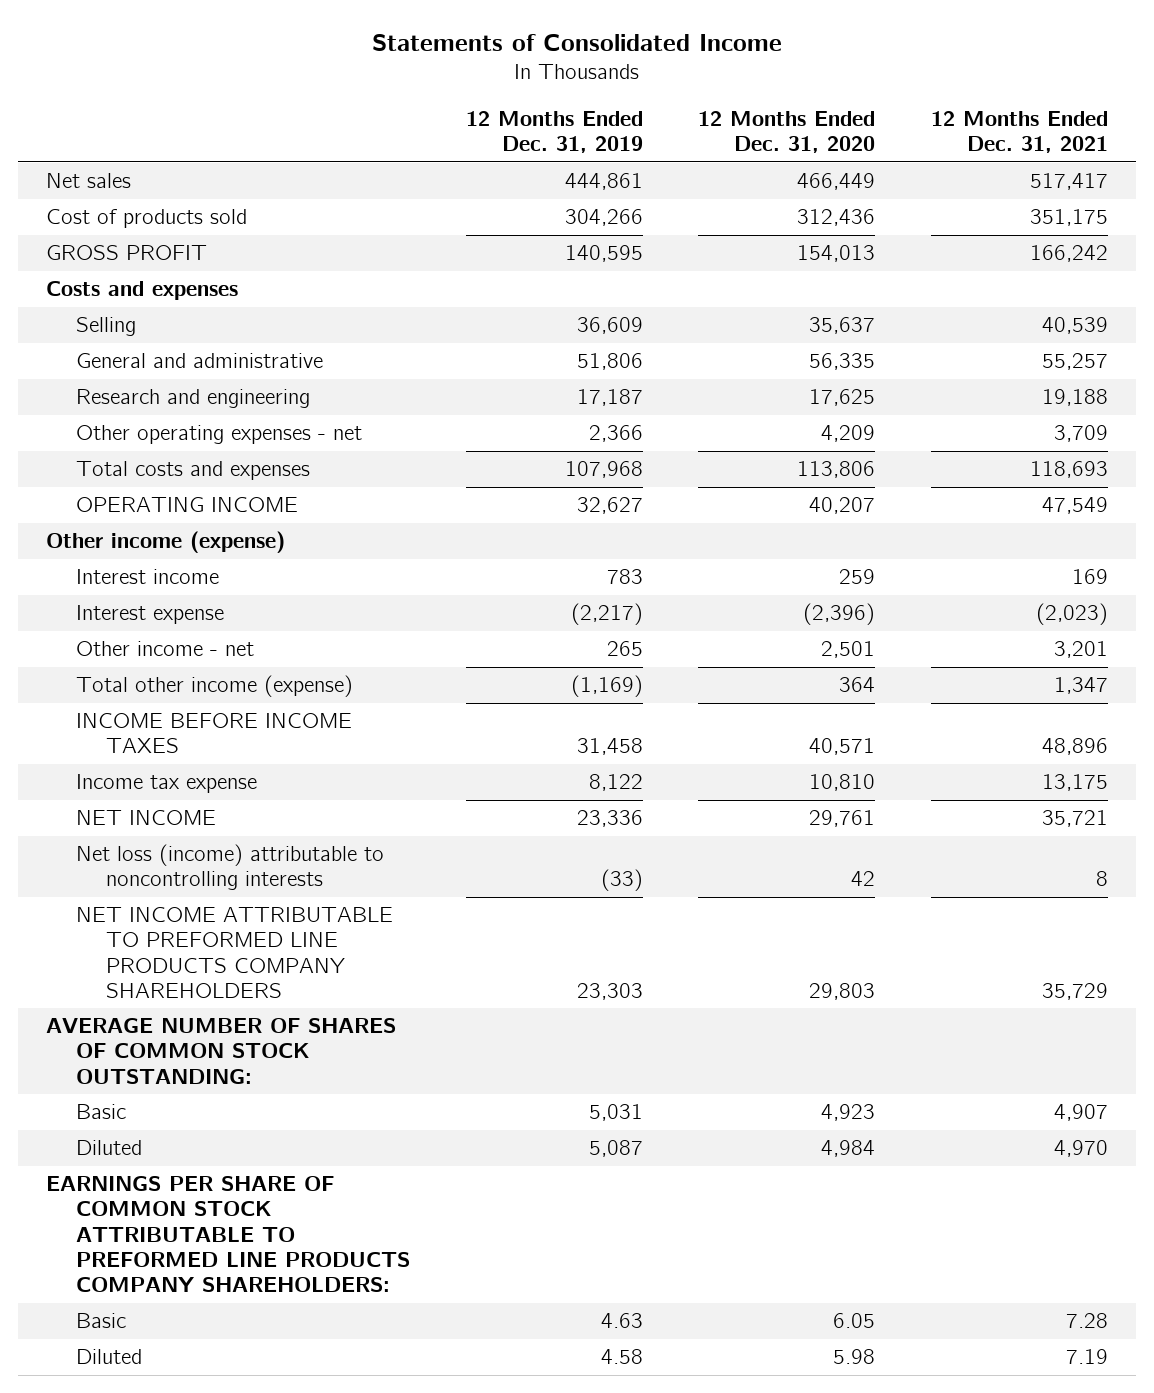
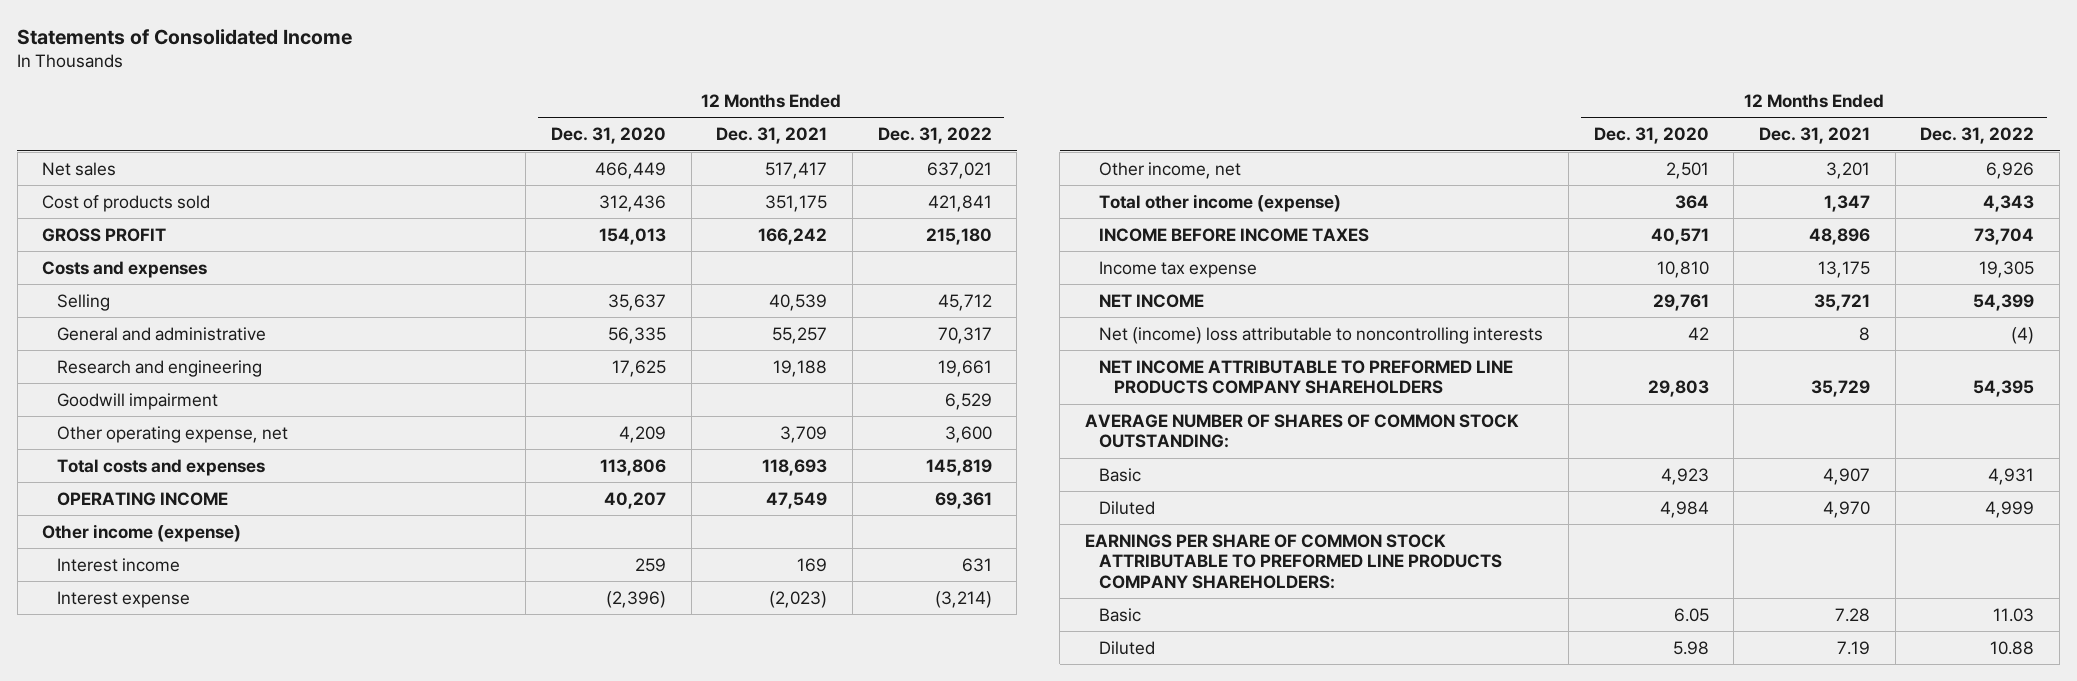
[465,111,643,154] 12 Months Ended Dec. 31, 2019 -> none
none -> [877,127,992,145] Dec. 31, 2022
none -> [56,392,218,410] Goodwill impairment
[75,425,362,445] Other operating expenses - net -> [56,425,288,443] Other operating expense, net
[75,641,254,657] Other income - net -> [1099,161,1242,179] Other income, net
[75,844,384,891] Net loss (income) attributable to noncontrolling interests -> [1099,326,1544,344] Net (income) loss attributable to noncontrolling interests

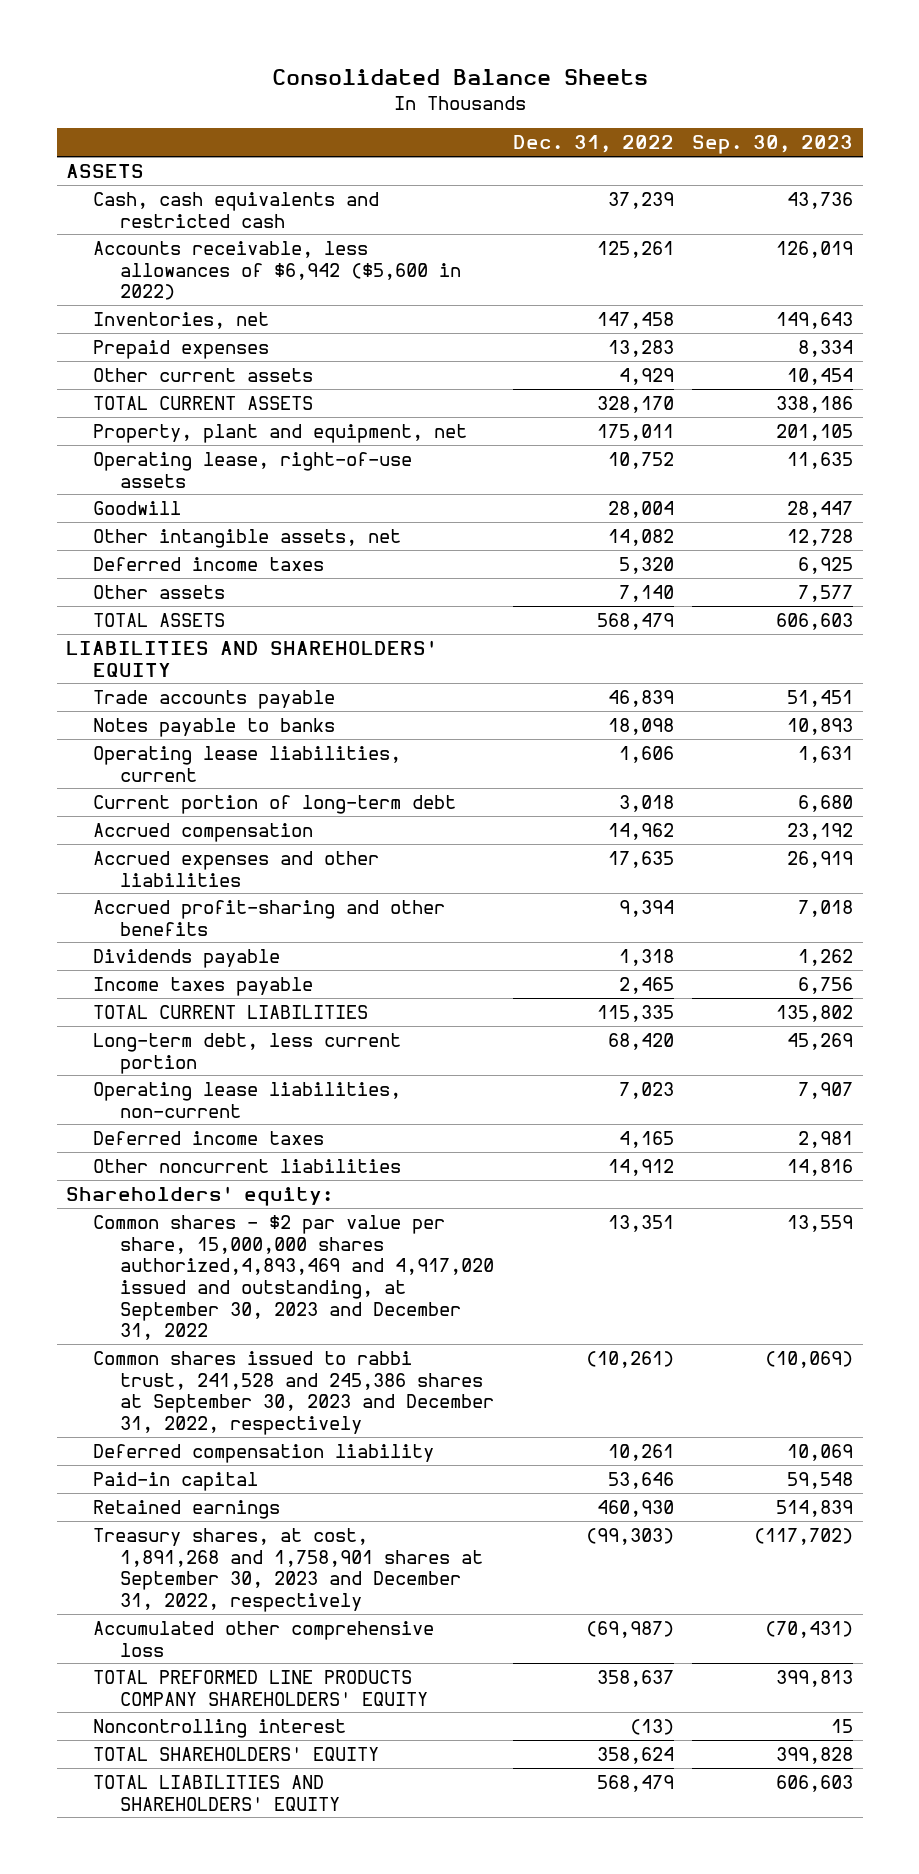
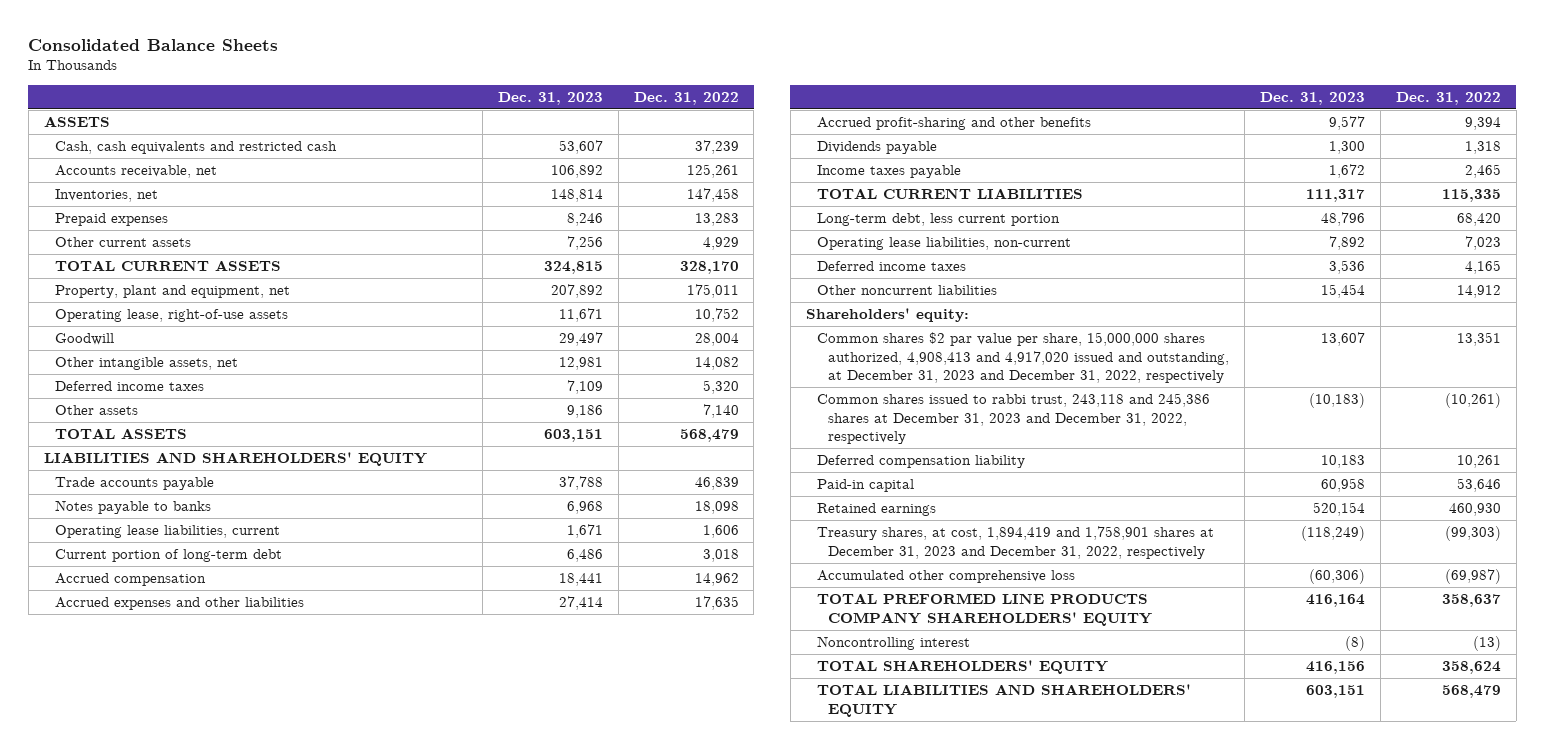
[692,135,854,155] Sep. 30, 2023 -> none
none -> [497,91,603,105] Dec. 31, 2023
[93,240,462,301] Accounts receivable, less allowances of $6,942 ($5,600 in 2022) -> [54,165,217,179] Accounts receivable, net
[93,1214,495,1341] Common shares - $2 par value per share, 15,000,000 shares authorized,4,893,469 and 4,917,020 issued and outstanding, at September 30, 2023 and December 31, 2022 -> [816,332,1229,384] Common shares $2 par value per share, 15,000,000 shares authorized, 4,908,413 and 4,917,020 issued and outstanding, at December 31, 2023 and December 31, 2022, respectively
[93,1350,495,1435] Common shares issued to rabbi trust, 241,528 and 245,386 shares at September 30, 2023 and December 31, 2022, respectively -> [816,393,1210,445] Common shares issued to rabbi trust, 243,118 and 245,386 shares at December 31, 2023 and December 31, 2022, respectively
[93,1527,484,1612] Treasury shares, at cost, 1,891,268 and 1,758,901 shares at September 30, 2023 and December 31, 2022, respectively -> [816,526,1214,559] Treasury shares, at cost, 1,894,419 and 1,758,901 shares at December 31, 2023 and December 31, 2022, respectively

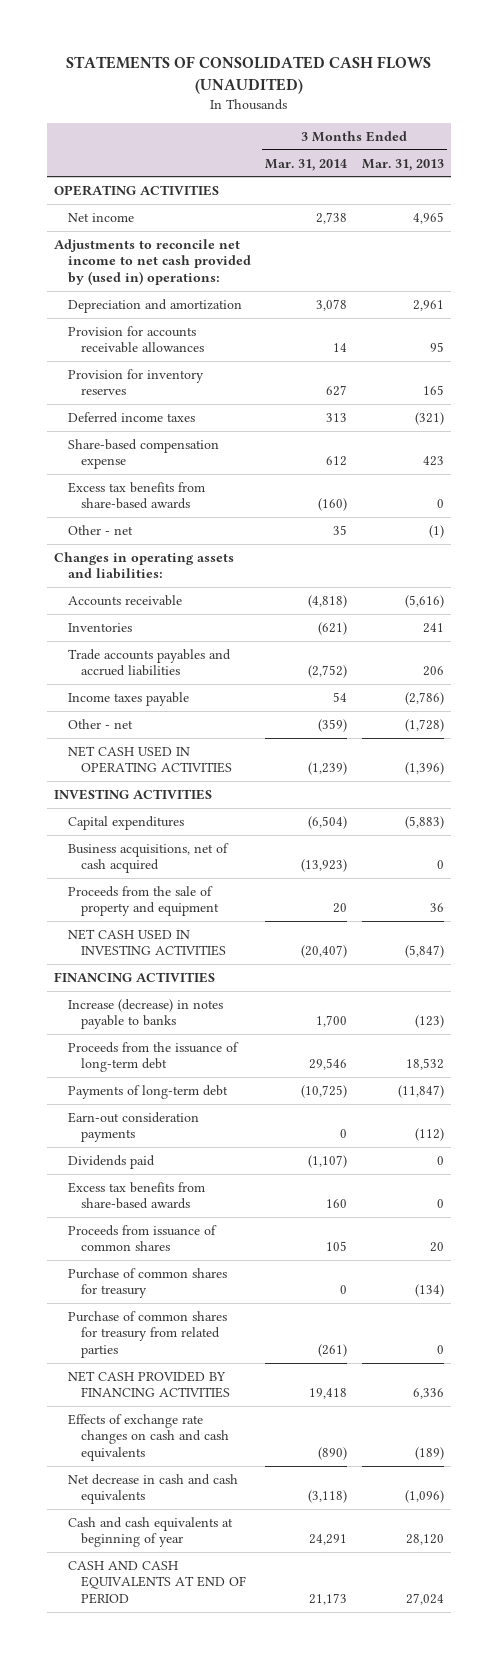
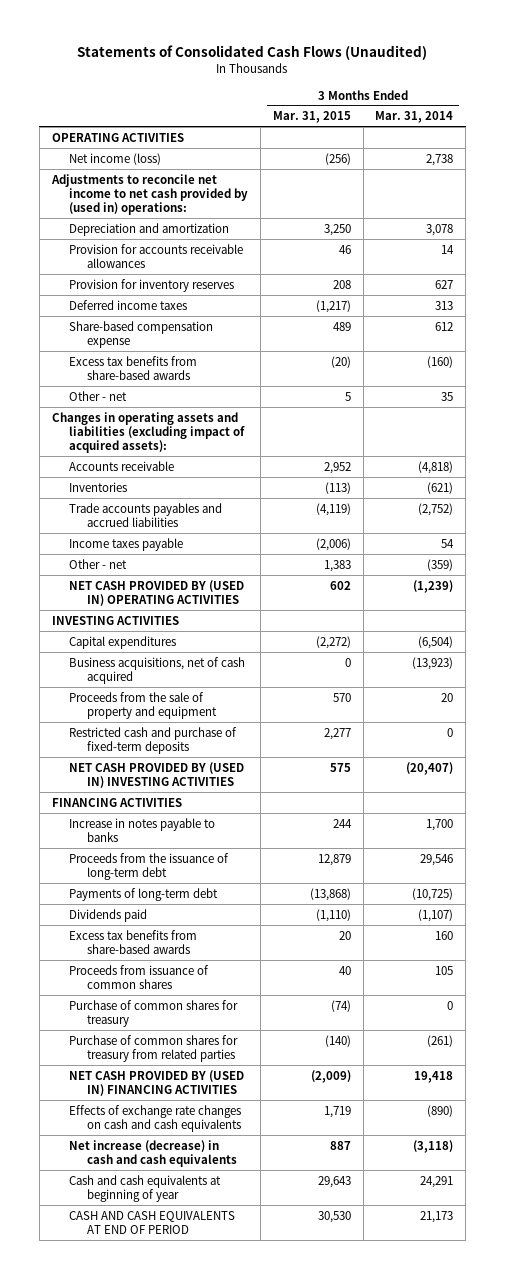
[65,56,431,95] STATEMENTS OF CONSOLIDATED CASH FLOWS (UNAUDITED) -> [77,45,428,61] Statements of Consolidated Cash Flows (Unaudited)
[361,158,444,171] Mar. 31, 2013 -> none
none -> [272,111,351,124] Mar. 31, 2015
[67,212,134,222] Net income -> [69,152,162,165] Net income (loss)
[53,551,234,580] Changes in operating assets and liabilities: -> [51,411,246,453] Changes in operating assets and liabilities (excluding impact of acquired assets):
[67,745,233,774] NET CASH USED IN OPERATING ACTIVITIES -> [69,579,245,606] NET CASH PROVIDED BY (USED IN) OPERATING ACTIVITIES
none -> [69,726,238,754] Restricted cash and purchase of fixed-term deposits
[67,928,227,957] NET CASH USED IN INVESTING ACTIVITIES -> [69,761,245,788] NET CASH PROVIDED BY (USED IN) INVESTING ACTIVITIES
[67,998,223,1030] Increase (decrease) in notes payable to banks -> [69,817,216,842] Increase in notes payable to banks
[67,1111,199,1143] Earn-out consideration payments -> none
[67,1370,231,1399] NET CASH PROVIDED BY FINANCING ACTIVITIES -> [69,1069,245,1096] NET CASH PROVIDED BY (USED IN) FINANCING ACTIVITIES
[67,1473,238,1505] Net decrease in cash and cash equivalents -> [69,1139,237,1167] Net increase (decrease) in cash and cash equivalents

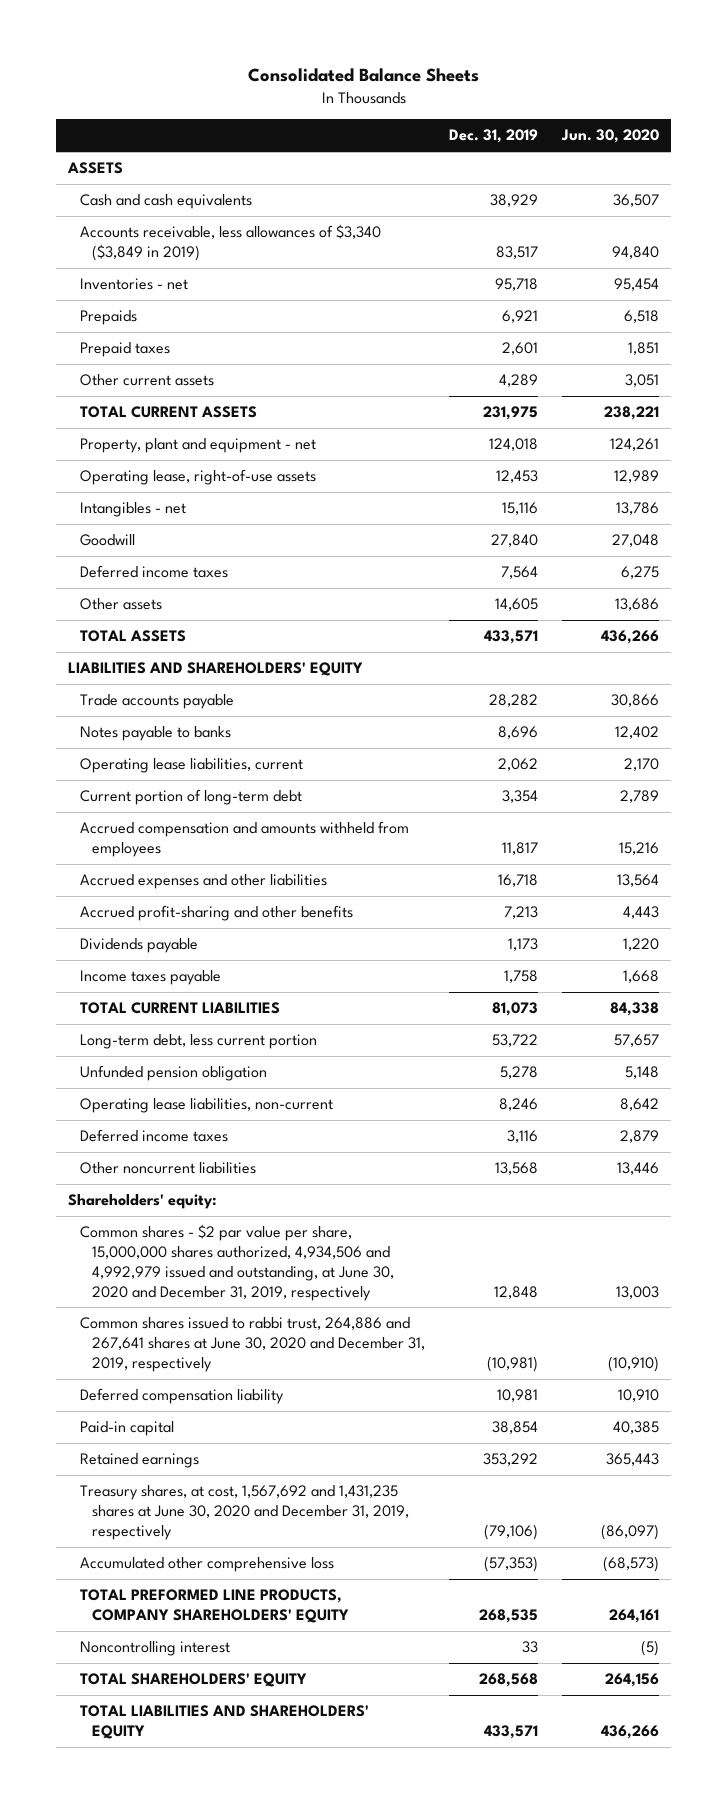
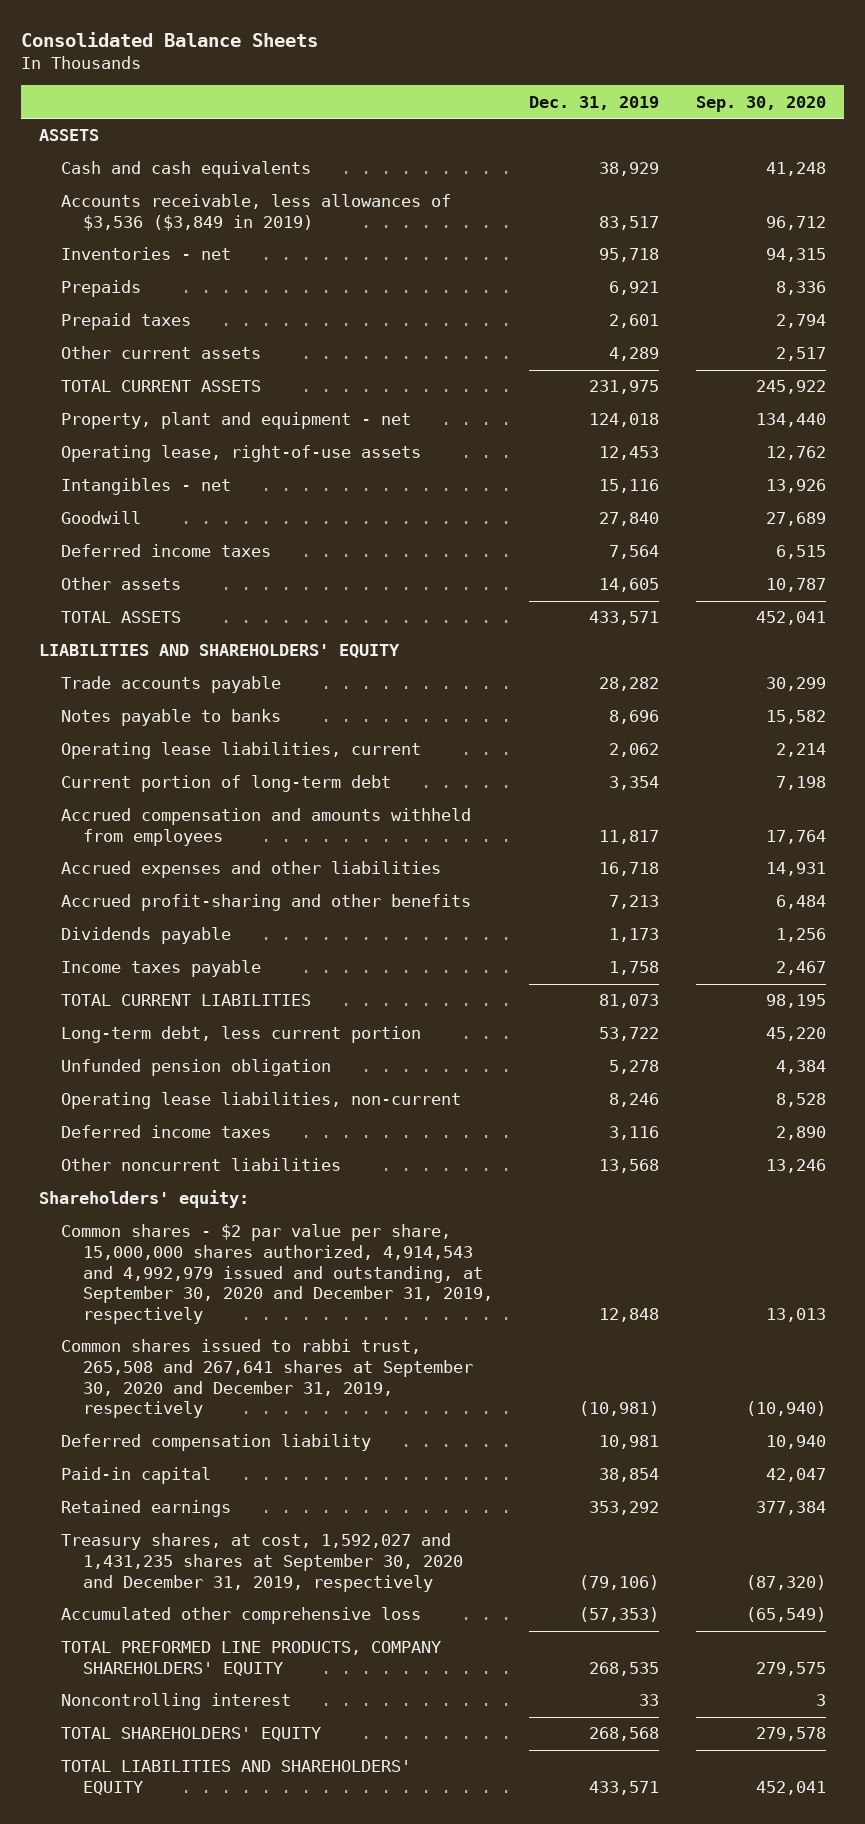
[561,129,660,144] Jun. 30, 2020 -> none
none -> [695,95,826,112] Sep. 30, 2020
[79,224,381,262] Accounts receivable, less allowances of $3,340 ($3,849 in 2019) -> [60,194,451,232] Accounts receivable, less allowances of $3,536 ($3,849 in 2019)
[79,1224,394,1301] Common shares - $2 par value per share, 15,000,000 shares authorized, 4,934,506 and 4,992,979 issued and outstanding, at June 30, 2020 and December 31, 2019, respectively -> [60,1224,493,1325] Common shares - $2 par value per share, 15,000,000 shares authorized, 4,914,543 and 4,992,979 issued and outstanding, at September 30, 2020 and December 31, 2019, respectively
[79,1317,425,1372] Common shares issued to rabbi trust, 264,886 and 267,641 shares at June 30, 2020 and December 31, 2019, respectively -> [60,1339,473,1419] Common shares issued to rabbi trust, 265,508 and 267,641 shares at September 30, 2020 and December 31, 2019, respectively
[79,1485,409,1540] Treasury shares, at cost, 1,567,692 and 1,431,235 shares at June 30, 2020 and December 31, 2019, respectively -> [60,1533,463,1592] Treasury shares, at cost, 1,592,027 and 1,431,235 shares at September 30, 2020 and December 31, 2019, respectively

